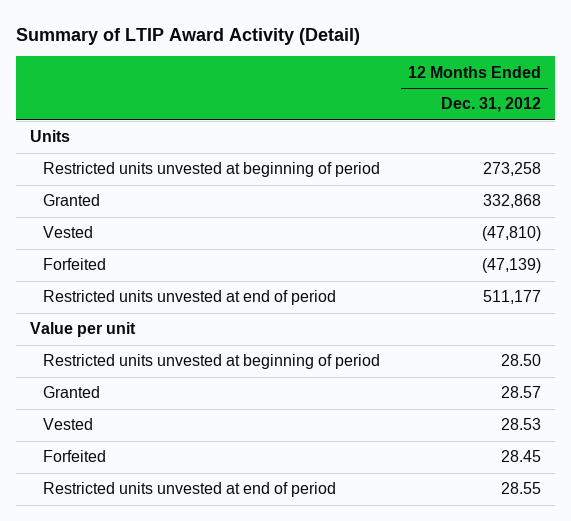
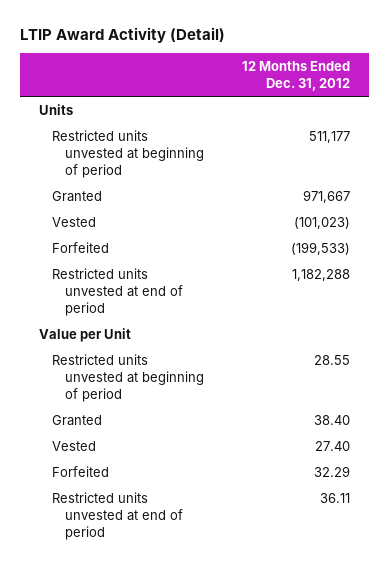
[16,27,361,45] Summary of LTIP Award Activity (Detail) -> [20,27,226,44] LTIP Award Activity (Detail)
[483,162,542,177] 273,258 -> [309,130,351,143] 511,177
[483,194,542,209] 332,868 -> [303,189,351,203] 971,667
[482,226,542,242] (47,810) -> [294,216,351,229] (101,023)
[482,258,542,274] (47,139) -> [291,241,351,255] (199,533)
[483,290,542,305] 511,177 -> [292,268,351,281] 1,182,288
[30,322,137,338] Value per unit -> [39,327,132,342] Value per Unit
[501,354,542,367] 28.50 -> [314,354,351,365] 28.55
[501,386,542,399] 28.57 -> [314,414,351,425] 38.40
[501,418,542,431] 28.53 -> [315,440,351,451] 27.40
[501,450,542,463] 28.45 -> [314,465,351,477] 32.29
[501,482,542,495] 28.55 -> [320,492,351,503] 36.11

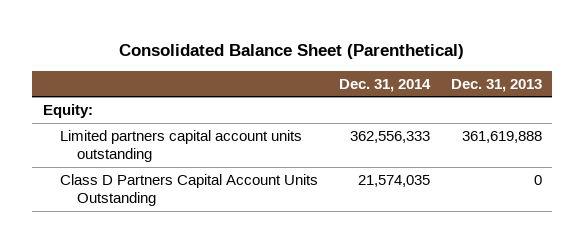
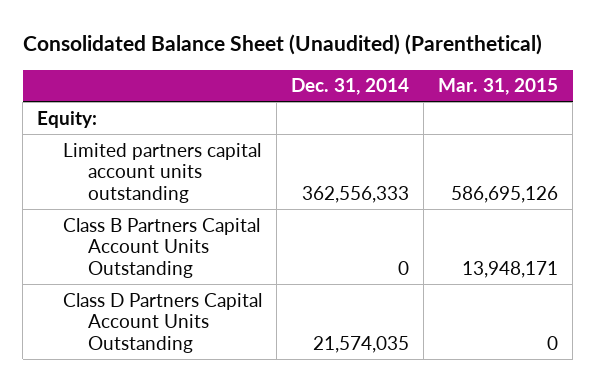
[119,43,465,59] Consolidated Balance Sheet (Parenthetical) -> [22,34,542,56] Consolidated Balance Sheet (Unaudited) (Parenthetical)
[450,78,542,92] Dec. 31, 2013 -> none
none -> [438,78,559,96] Mar. 31, 2015
none -> [62,217,260,279] Class B Partners Capital Account Units Outstanding

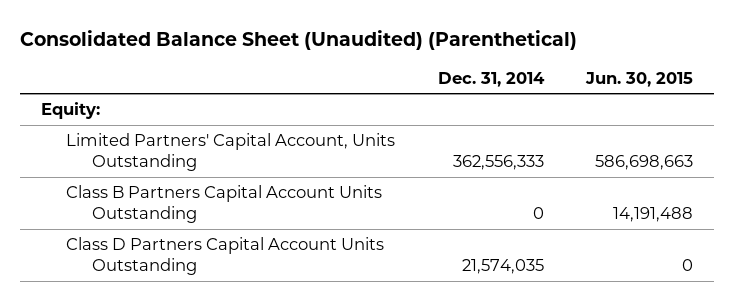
[438,78,559,96] Mar. 31, 2015 -> none
none -> [584,71,693,87] Jun. 30, 2015
[62,142,261,204] Limited partners capital account units outstanding -> [66,133,396,171] Limited Partners' Capital Account, Units Outstanding

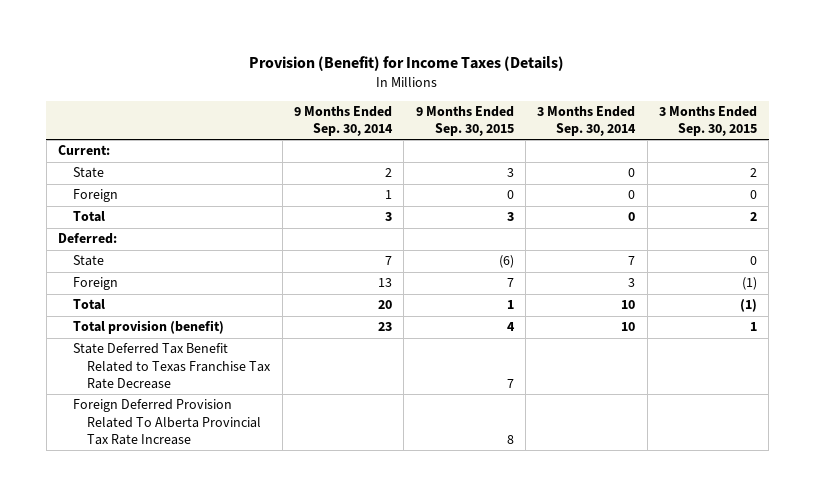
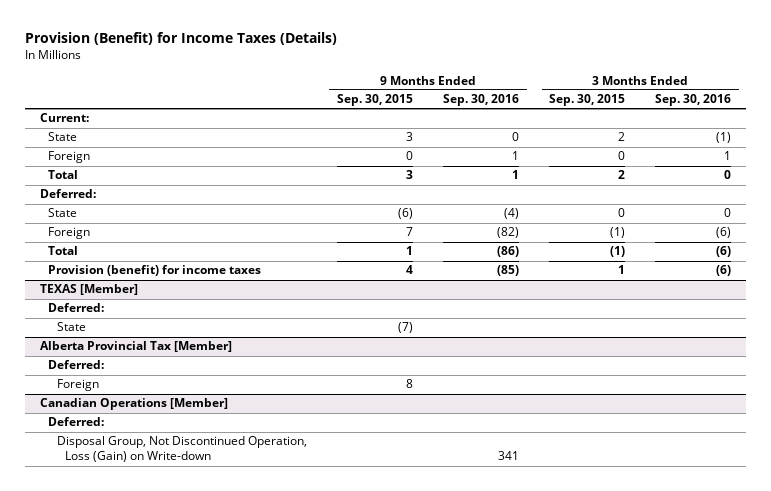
[293,105,393,137] 9 Months Ended Sep. 30, 2014 -> none
[537,105,637,137] 3 Months Ended Sep. 30, 2014 -> none
none -> [443,94,520,107] Sep. 30, 2016
none -> [655,94,732,107] Sep. 30, 2016
[72,343,272,389] State Deferred Tax Benefit Related to Texas Franchise Tax Rate Decrease -> none
[72,399,262,445] Foreign Deferred Provision Related To Alberta Provincial Tax Rate Increase -> none
[72,320,224,335] Total provision (benefit) -> [48,265,262,277] Provision (benefit) for income taxes
none -> [40,284,139,296] TEXAS [Member]
none -> [48,303,105,313] Deferred:
none -> [56,322,86,332] State
none -> [40,341,233,353] Alberta Provincial Tax [Member]
none -> [48,360,105,370] Deferred:
none -> [56,379,99,392] Foreign
none -> [40,398,229,411] Canadian Operations [Member]
none -> [48,417,105,427] Deferred:
none -> [56,436,307,463] Disposal Group, Not Discontinued Operation, Loss (Gain) on Write-down

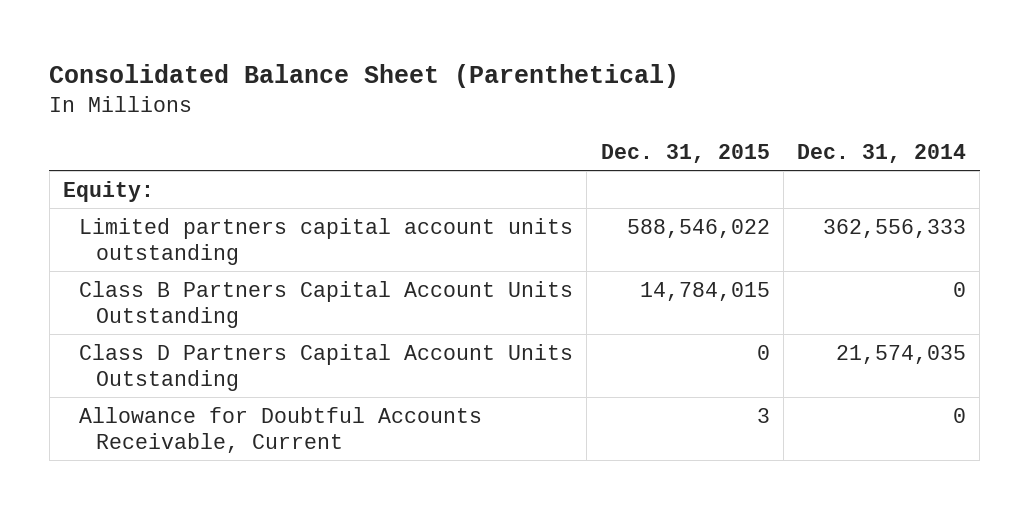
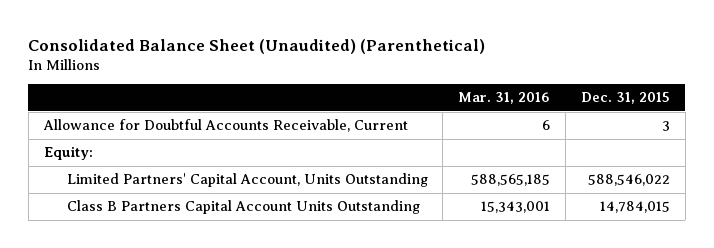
[49,63,680,88] Consolidated Balance Sheet (Parenthetical) -> [28,38,486,54] Consolidated Balance Sheet (Unaudited) (Parenthetical)
[797,144,967,164] Dec. 31, 2014 -> none
none -> [458,92,551,105] Mar. 31, 2016
[79,406,483,453] Allowance for Doubtful Accounts Receivable, Current -> [42,119,408,133] Allowance for Doubtful Accounts Receivable, Current
[79,217,574,265] Limited partners capital account units outstanding -> [66,173,428,188] Limited Partners' Capital Account, Units Outstanding
[79,343,574,391] Class D Partners Capital Account Units Outstanding -> none

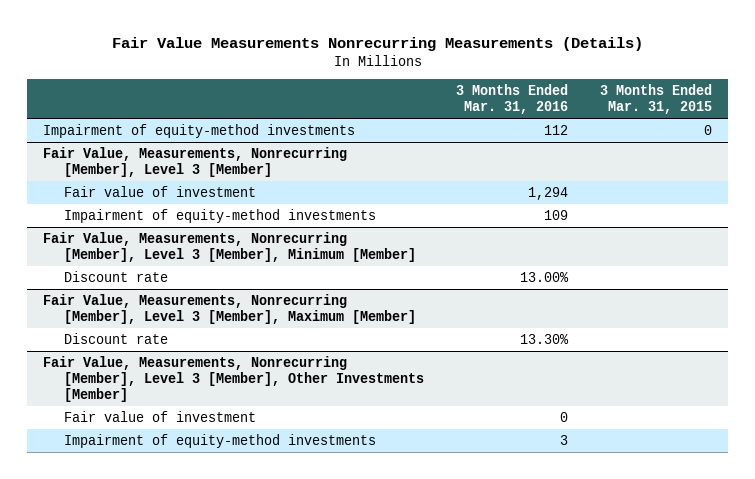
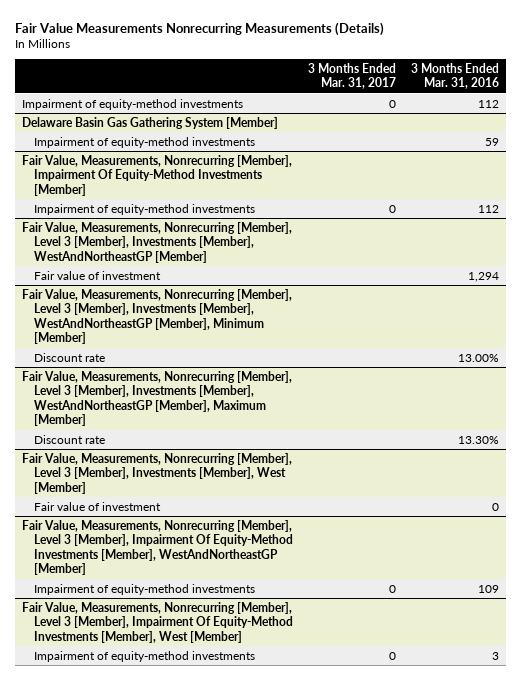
[600,84,713,115] 3 Months Ended Mar. 31, 2015 -> none
none -> [307,62,396,90] 3 Months Ended Mar. 31, 2017
none -> [22,116,279,129] Delaware Basin Gas Gathering System [Member]
none -> [34,136,256,148] Impairment of equity-method investments
none -> [22,154,293,196] Fair Value, Measurements, Nonrecurring [Member], Impairment Of Equity-Method Investments [Member]
none -> [34,203,256,215] Impairment of equity-method investments
[43,146,348,177] Fair Value, Measurements, Nonrecurring [Member], Level 3 [Member] -> [22,221,293,263] Fair Value, Measurements, Nonrecurring [Member], Level 3 [Member], Investments [Member], WestAndNortheastGP [Member]
[63,208,376,223] Impairment of equity-method investments -> none
[43,231,416,262] Fair Value, Measurements, Nonrecurring [Member], Level 3 [Member], Minimum [Member] -> [22,288,293,345] Fair Value, Measurements, Nonrecurring [Member], Level 3 [Member], Investments [Member], WestAndNortheastGP [Member], Minimum [Member]
[43,293,416,324] Fair Value, Measurements, Nonrecurring [Member], Level 3 [Member], Maximum [Member] -> [22,370,293,427] Fair Value, Measurements, Nonrecurring [Member], Level 3 [Member], Investments [Member], WestAndNortheastGP [Member], Maximum [Member]
[43,355,424,402] Fair Value, Measurements, Nonrecurring [Member], Level 3 [Member], Other Investments [Member] -> [22,452,293,494] Fair Value, Measurements, Nonrecurring [Member], Level 3 [Member], Investments [Member], West [Member]
none -> [22,519,294,576] Fair Value, Measurements, Nonrecurring [Member], Level 3 [Member], Impairment Of Equity-Method Investments [Member], WestAndNortheastGP [Member]
none -> [34,583,256,595] Impairment of equity-method investments
none -> [22,601,294,643] Fair Value, Measurements, Nonrecurring [Member], Level 3 [Member], Impairment Of Equity-Method Investments [Member], West [Member]

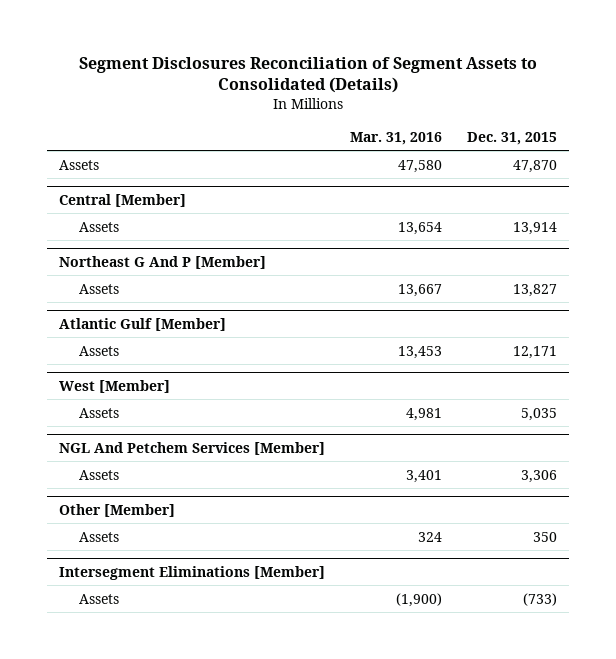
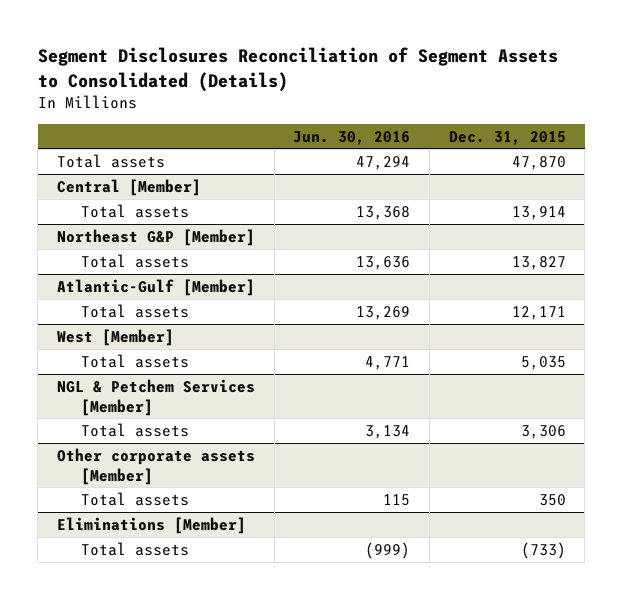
[349,131,442,145] Mar. 31, 2016 -> none
none -> [293,130,411,145] Jun. 30, 2016
[59,159,100,170] Assets -> [57,153,166,168] Total assets
[78,221,119,232] Assets -> [81,203,190,218] Total assets
[59,255,267,269] Northeast G And P [Member] -> [57,228,256,246] Northeast G&P [Member]
[78,283,119,294] Assets -> [81,253,190,268] Total assets
[59,317,227,331] Atlantic Gulf [Member] -> [57,278,256,296] Atlantic-Gulf [Member]
[78,345,119,356] Assets -> [81,303,190,318] Total assets
[78,407,119,418] Assets -> [81,353,190,368] Total assets
[59,441,326,455] NGL And Petchem Services [Member] -> [57,378,256,416] NGL & Petchem Services [Member]
[78,469,119,480] Assets -> [81,422,190,437] Total assets
[59,503,176,517] Other [Member] -> [57,447,256,485] Other corporate assets [Member]
[78,531,119,542] Assets -> [81,491,190,506] Total assets
[59,565,326,580] Intersegment Eliminations [Member] -> [57,516,247,534] Eliminations [Member]
[78,593,119,604] Assets -> [81,541,190,556] Total assets

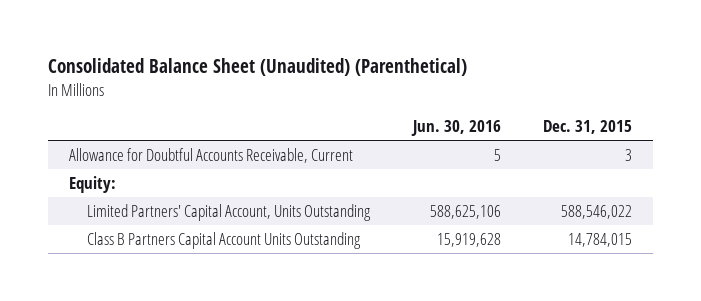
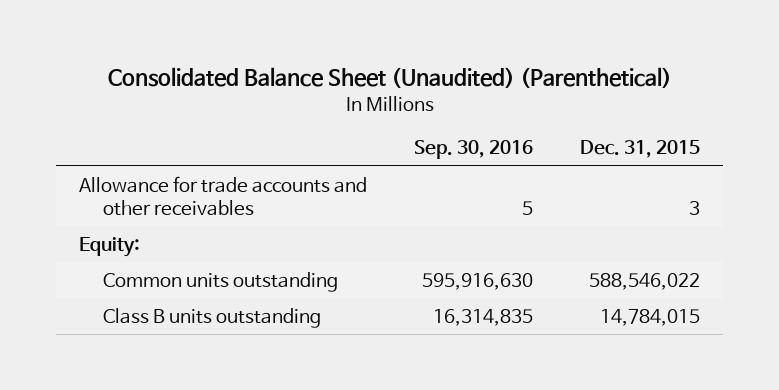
[410,120,501,137] Jun. 30, 2016 -> none
none -> [414,140,534,160] Sep. 30, 2016
[68,147,353,163] Allowance for Doubtful Accounts Receivable, Current -> [79,175,368,216] Allowance for trade accounts and other receivables
[87,203,372,221] Limited Partners' Capital Account, Units Outstanding -> [103,271,339,292] Common units outstanding
[87,231,362,249] Class B Partners Capital Account Units Outstanding -> [103,307,322,328] Class B units outstanding

